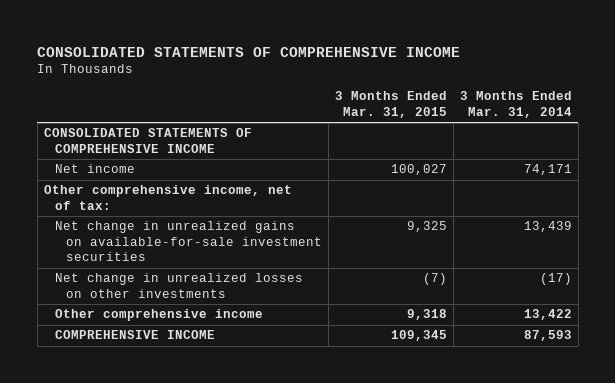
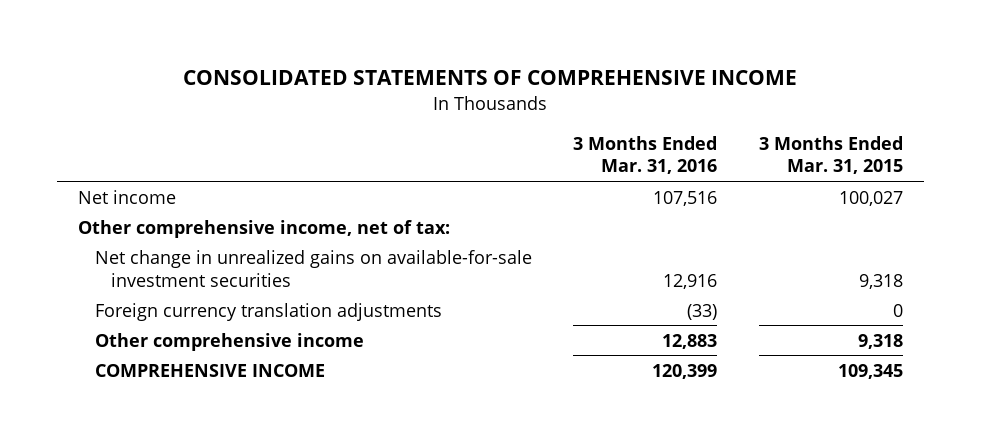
[459,91,572,118] 3 Months Ended Mar. 31, 2014 -> none
none -> [573,135,718,175] 3 Months Ended Mar. 31, 2016
[43,128,252,153] CONSOLIDATED STATEMENTS OF COMPREHENSIVE INCOME -> none
[54,273,303,298] Net change in unrealized losses on other investments -> none
[406,221,447,233] 9,325 -> [858,273,903,289] 9,318
none -> [94,302,442,321] Foreign currency translation adjustments

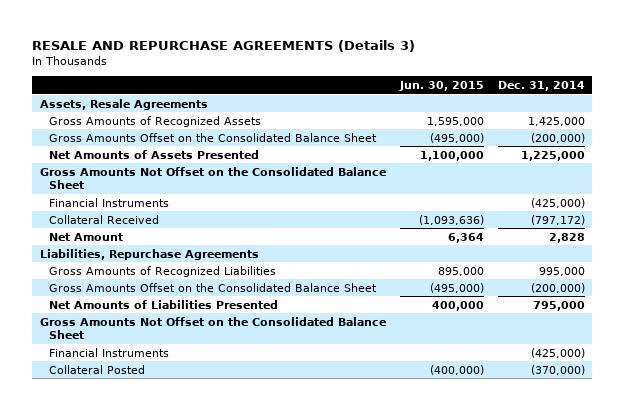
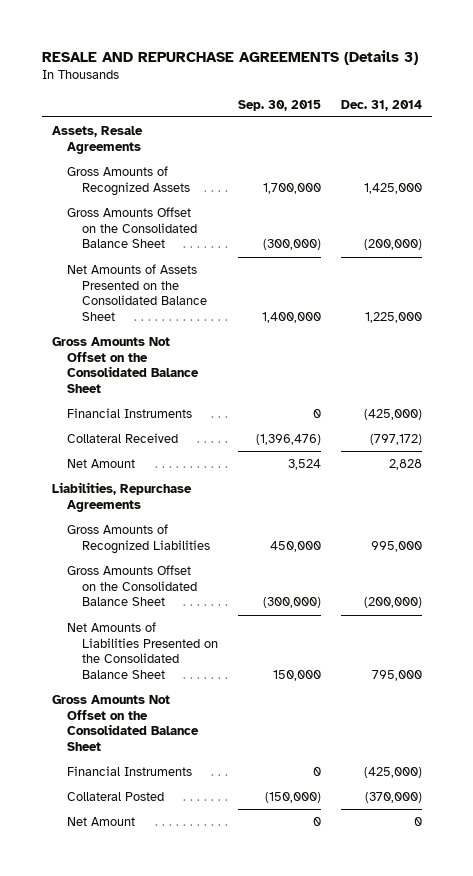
[398,81,484,92] Jun. 30, 2015 -> none
none -> [237,99,321,111] Sep. 30, 2015
[48,149,259,159] Net Amounts of Assets Presented -> [66,263,208,322] Net Amounts of Assets Presented on the Consolidated Balance Sheet
[48,299,278,309] Net Amounts of Liabilities Presented -> [66,621,219,680] Net Amounts of Liabilities Presented on the Consolidated Balance Sheet
none -> [66,816,135,826] Net Amount

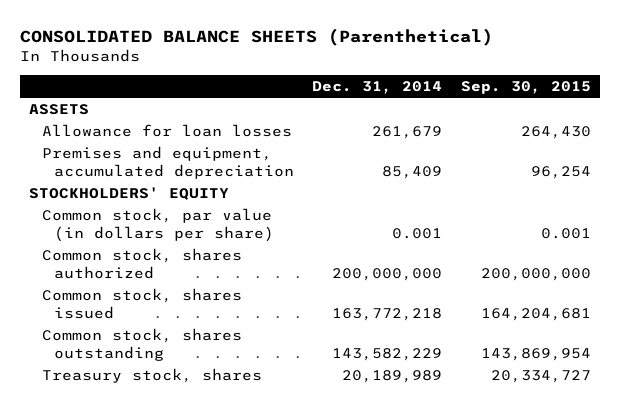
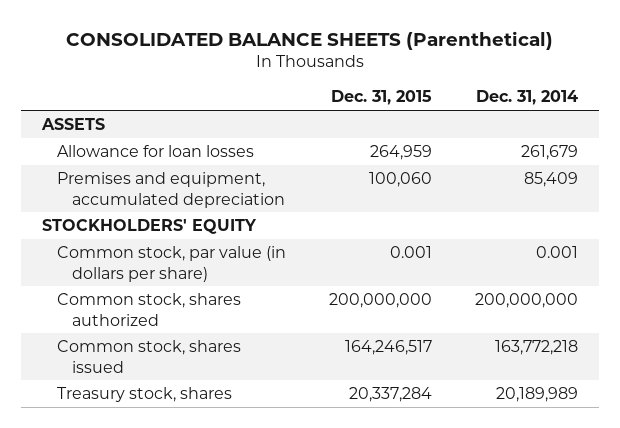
[460,81,591,95] Sep. 30, 2015 -> none
none -> [330,90,432,106] Dec. 31, 2015
[41,328,242,361] Common stock, shares outstanding -> none

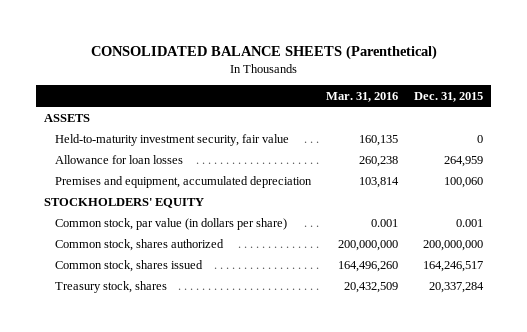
[475,90,578,106] Dec. 31, 2014 -> none
none -> [326,91,399,102] Mar. 31, 2016
none -> [54,133,289,146] Held-to-maturity investment security, fair value

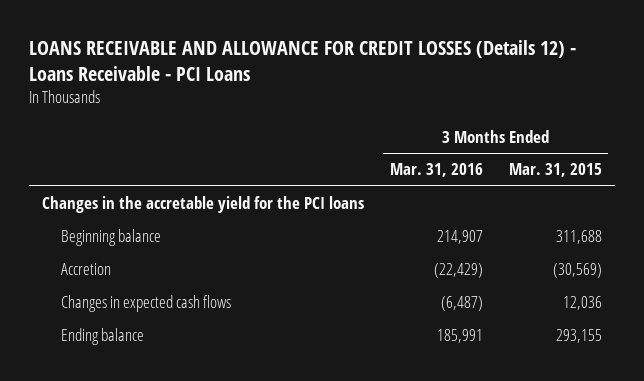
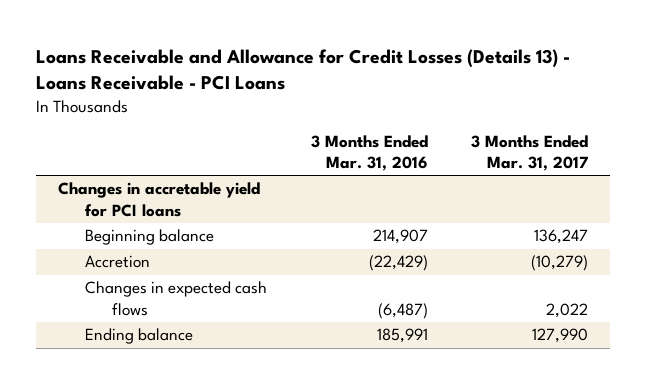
[28,39,576,81] LOANS RECEIVABLE AND ALLOWANCE FOR CREDIT LOSSES (Details 12) - Loans Receivable - PCI Loans -> [36,48,571,90] Loans Receivable and Allowance for Credit Losses (Details 13) - Loans Receivable - PCI Loans
[508,163,602,178] Mar. 31, 2015 -> none
none -> [471,134,589,172] 3 Months Ended Mar. 31, 2017
[41,196,364,214] Changes in the accretable yield for the PCI loans -> [58,182,261,217] Changes in accretable yield for PCI loans

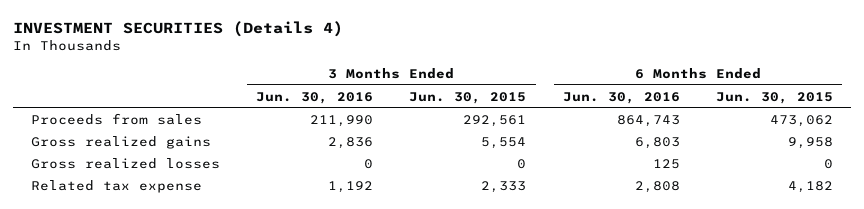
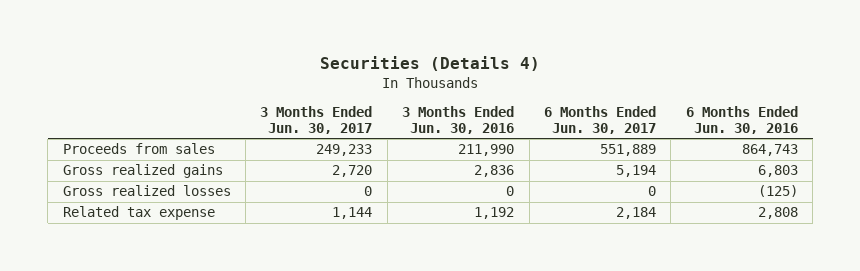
[12,20,343,37] INVESTMENT SECURITIES (Details 4) -> [320,56,541,72] Securities (Details 4)
[409,91,527,104] Jun. 30, 2015 -> none
[715,91,833,104] Jun. 30, 2015 -> none
none -> [260,105,373,134] 3 Months Ended Jun. 30, 2017
none -> [543,105,656,134] 6 Months Ended Jun. 30, 2017
[652,158,680,169] 125 -> [757,185,798,198] (125)

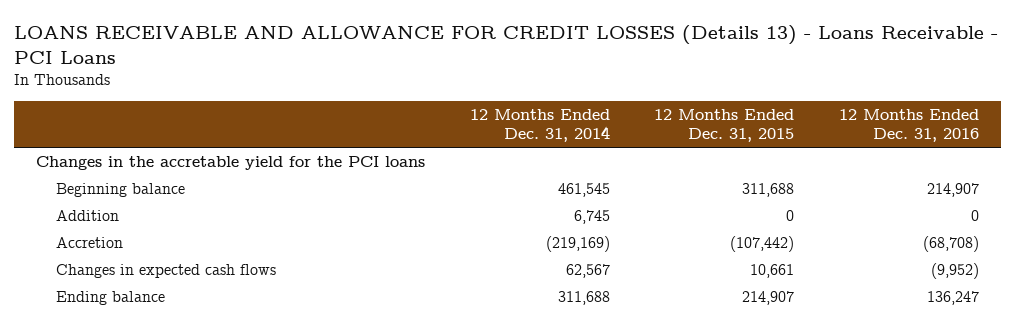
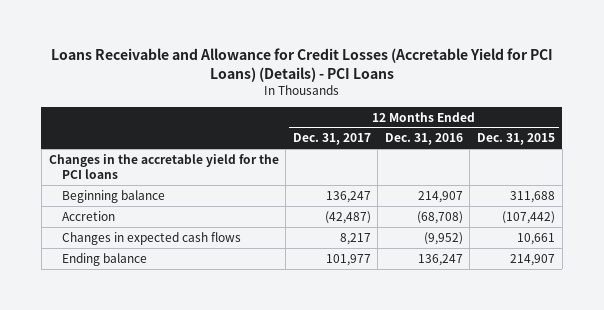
[14,24,999,64] LOANS RECEIVABLE AND ALLOWANCE FOR CREDIT LOSSES (Details 13) - Loans Receivable - PCI Loans -> [50,48,553,82] Loans Receivable and Allowance for Credit Losses (Accretable Yield for PCI Loans) (Details) - PCI Loans
[469,109,610,143] 12 Months Ended Dec. 31, 2014 -> none
none -> [292,133,371,146] Dec. 31, 2017
[55,210,119,222] Addition -> none

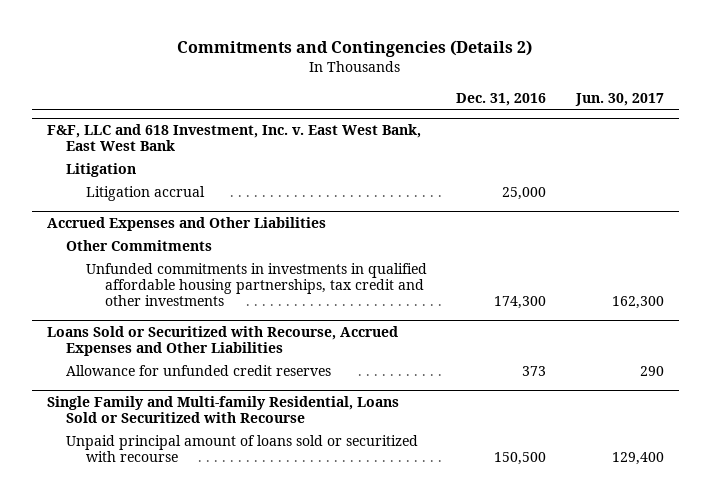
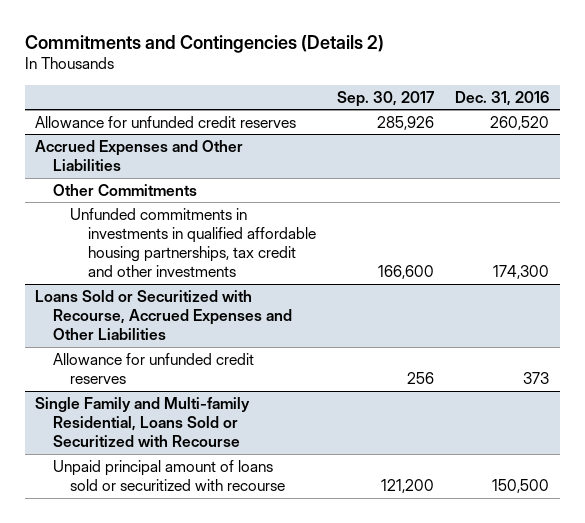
[574,92,664,106] Jun. 30, 2017 -> none
none -> [337,90,435,107] Sep. 30, 2017
[46,123,421,151] F&F, LLC and 618 Investment, Inc. v. East West Bank, East West Bank -> none
[66,162,137,177] Litigation -> none
[85,185,205,201] Litigation accrual -> none
none -> [35,115,297,128] Allowance for unfunded credit reserves

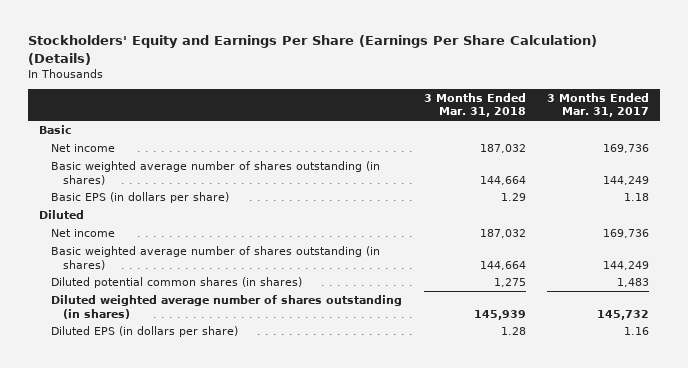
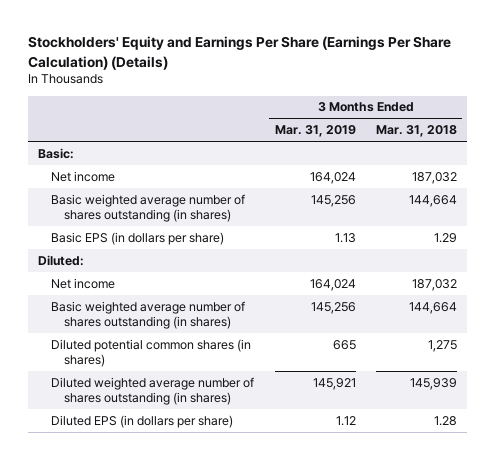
[547,93,650,118] 3 Months Ended Mar. 31, 2017 -> none
none -> [274,125,356,138] Mar. 31, 2019
[38,125,72,135] Basic -> [38,147,75,159] Basic:
[38,210,84,220] Diluted -> [38,254,85,266] Diluted:

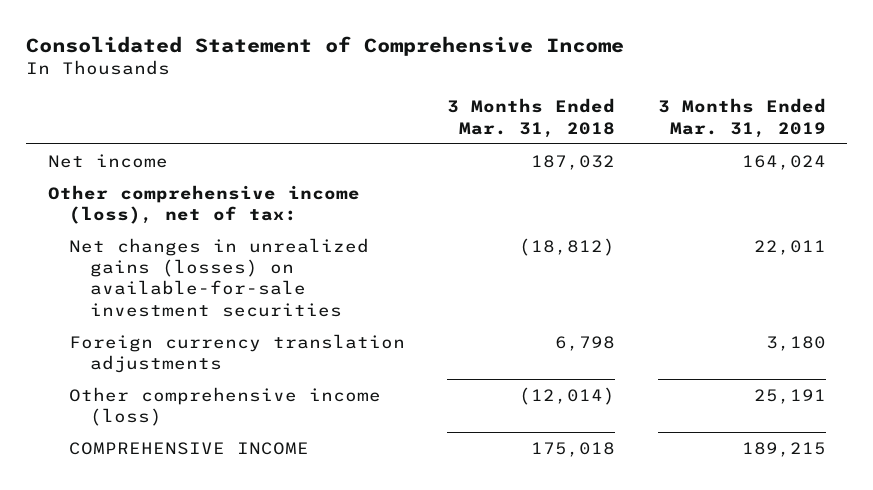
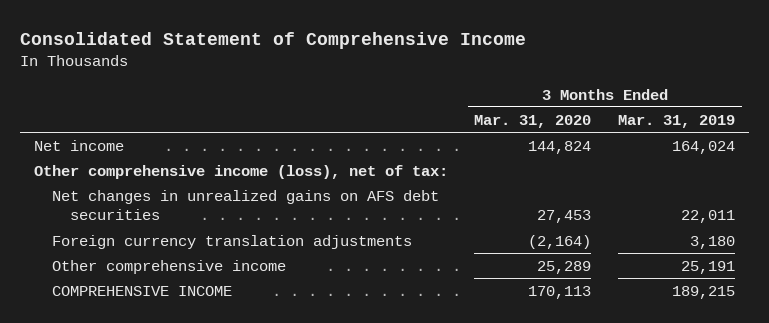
[447,98,616,138] 3 Months Ended Mar. 31, 2018 -> none
none -> [474,114,592,128] Mar. 31, 2020
[68,237,369,317] Net changes in unrealized gains (losses) on available-for-sale investment securities -> [51,189,439,221] Net changes in unrealized gains on AFS debt securities
[68,386,381,426] Other comprehensive income (loss) -> [51,259,286,274] Other comprehensive income

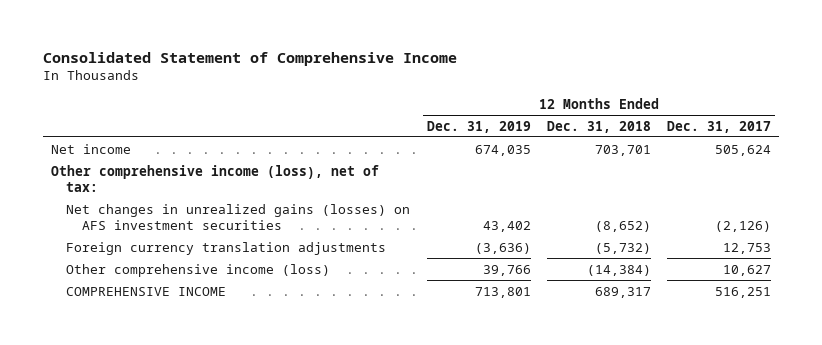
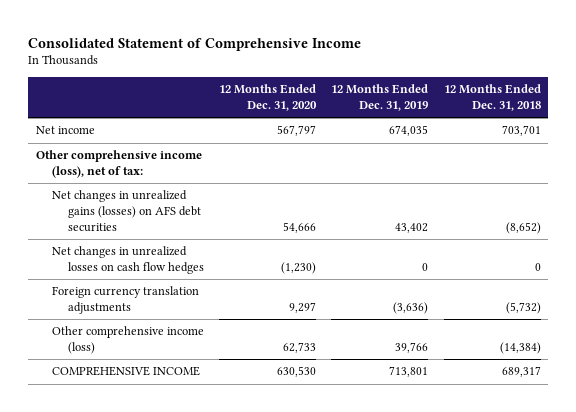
[666,120,771,133] Dec. 31, 2017 -> none
none -> [218,84,317,112] 12 Months Ended Dec. 31, 2020
[66,203,411,230] Net changes in unrealized gains (losses) on AFS investment securities -> [51,190,201,232] Net changes in unrealized gains (losses) on AFS debt securities
none -> [51,246,204,275] Net changes in unrealized losses on cash flow hedges

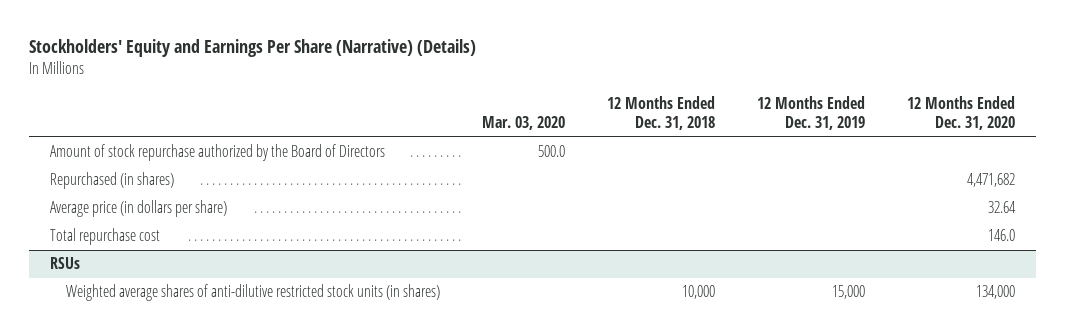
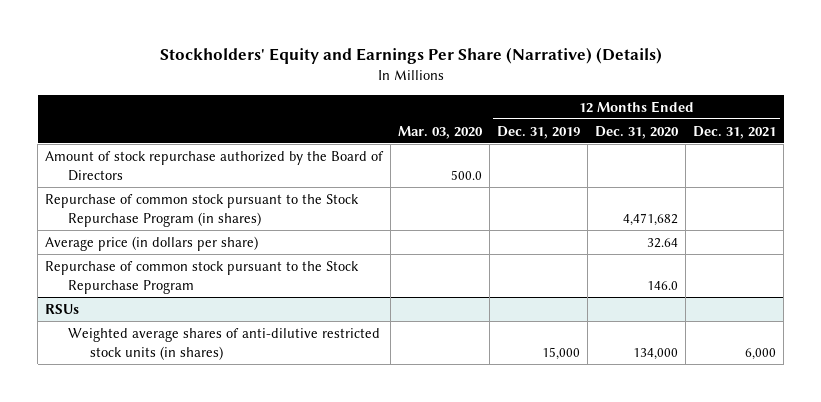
[606,95,715,131] 12 Months Ended Dec. 31, 2018 -> none
none -> [693,125,777,139] Dec. 31, 2021
[49,172,174,190] Repurchased (in shares) -> [45,193,360,227] Repurchase of common stock pursuant to the Stock Repurchase Program (in shares)
[49,228,160,246] Total repurchase cost -> [45,260,360,294] Repurchase of common stock pursuant to the Stock Repurchase Program

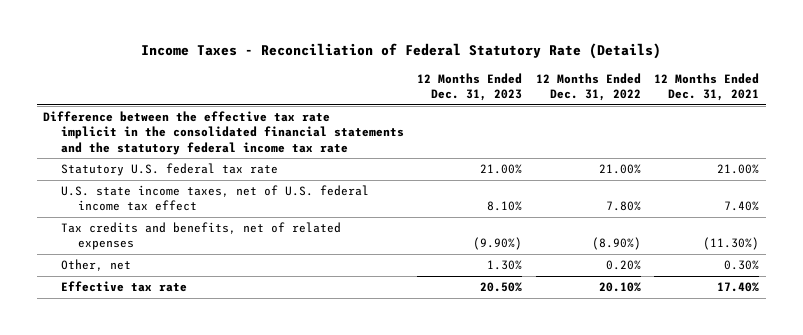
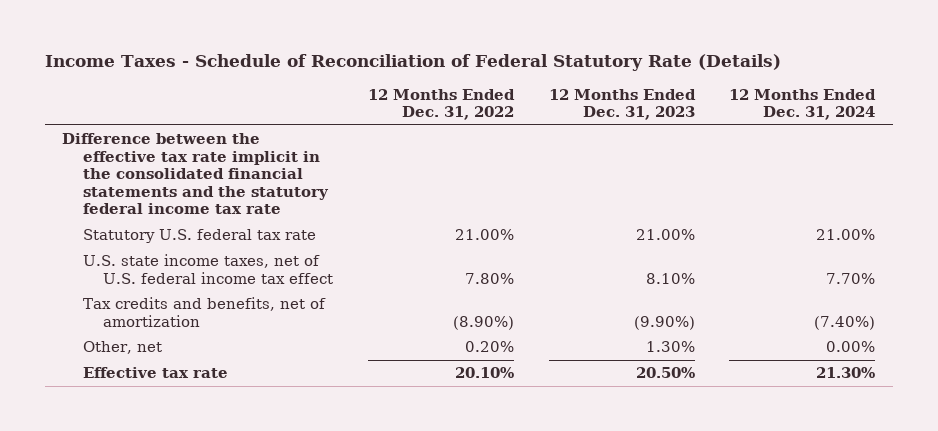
[141,43,662,60] Income Taxes - Reconciliation of Federal Statutory Rate (Details) -> [44,54,781,72] Income Taxes - Schedule of Reconciliation of Federal Statutory Rate (Details)
[654,72,760,101] 12 Months Ended Dec. 31, 2021 -> none
none -> [729,88,877,121] 12 Months Ended Dec. 31, 2024
[60,222,341,251] Tax credits and benefits, net of related expenses -> [82,297,326,327] Tax credits and benefits, net of amortization

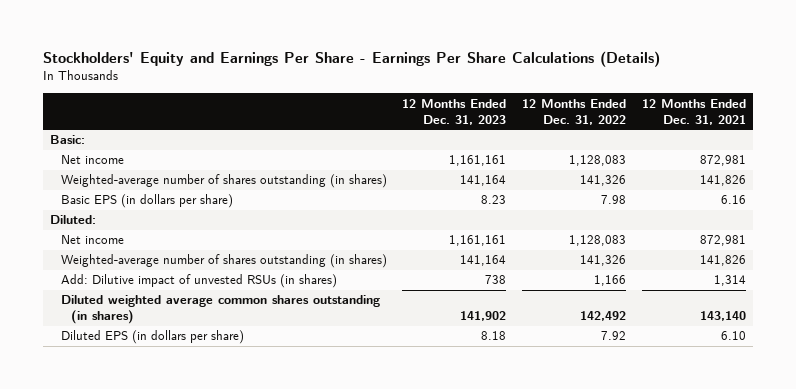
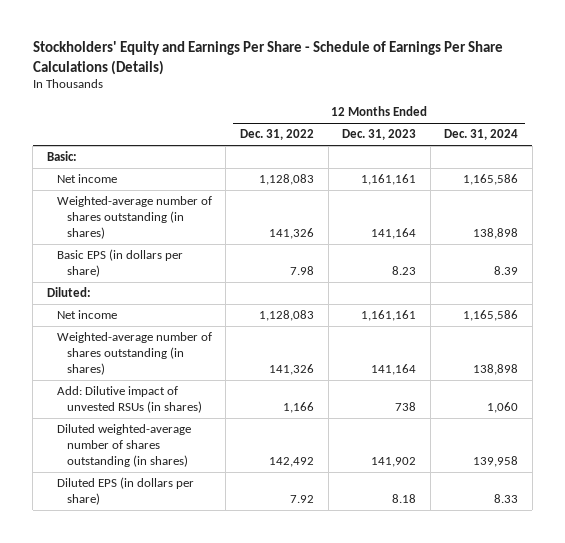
[42,50,660,67] Stockholders' Equity and Earnings Per Share - Earnings Per Share Calculations (Details) -> [32,41,503,75] Stockholders' Equity and Earnings Per Share - Schedule of Earnings Per Share Calculations (Details)
[641,98,746,125] 12 Months Ended Dec. 31, 2021 -> none
none -> [444,129,519,141] Dec. 31, 2024
[60,295,380,325] Diluted weighted average common shares outstanding (in shares) -> [56,424,191,468] Diluted weighted-average number of shares outstanding (in shares)

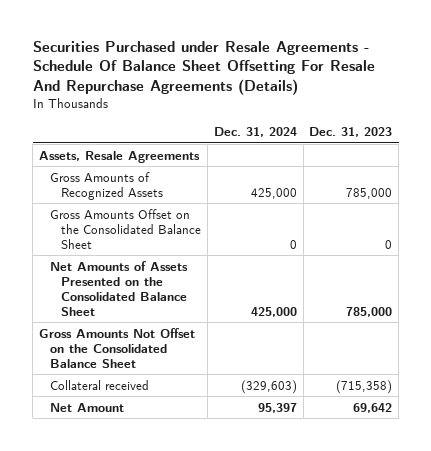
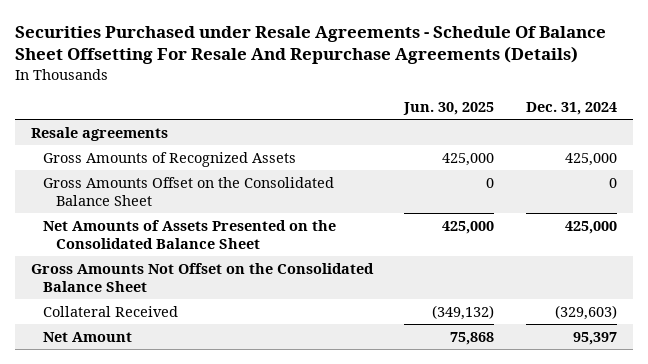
[309,126,393,137] Dec. 31, 2023 -> none
none -> [403,102,495,116] Jun. 30, 2025
[38,150,200,163] Assets, Resale Agreements -> [30,126,168,141] Resale agreements
[50,379,150,390] Collateral received -> [43,305,179,317] Collateral Received

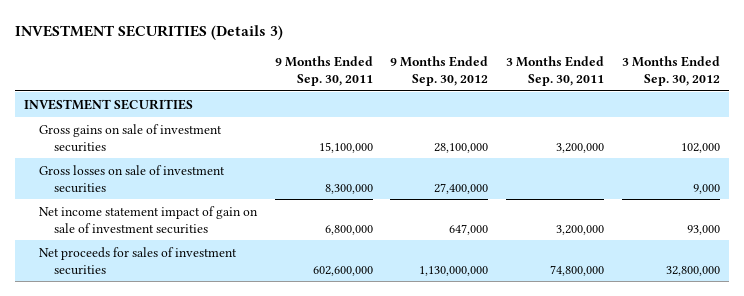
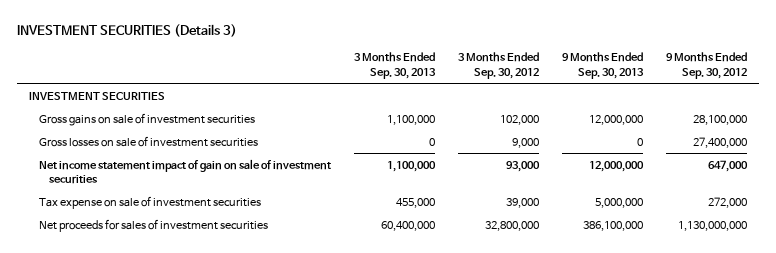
[274,56,373,86] 9 Months Ended Sep. 30, 2011 -> none
[506,56,605,86] 3 Months Ended Sep. 30, 2011 -> none
none -> [353,52,436,79] 3 Months Ended Sep. 30, 2013
none -> [562,52,645,79] 9 Months Ended Sep. 30, 2013
none -> [38,195,261,209] Tax expense on sale of investment securities

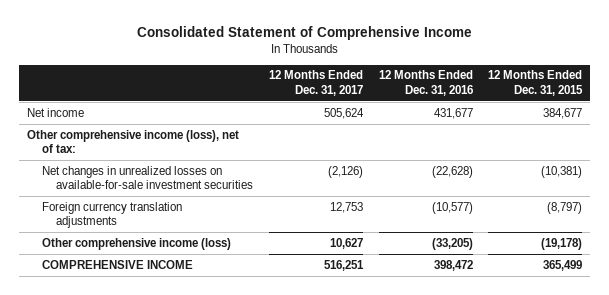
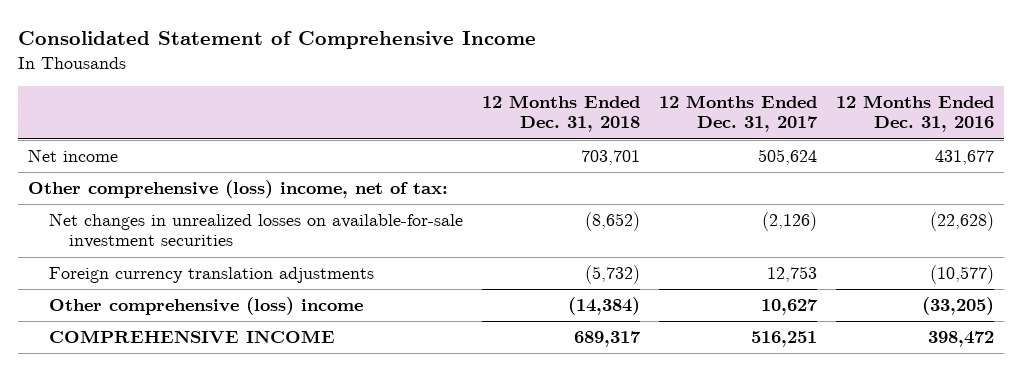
[488,70,584,96] 12 Months Ended Dec. 31, 2015 -> none
none -> [481,95,640,133] 12 Months Ended Dec. 31, 2018
[26,129,239,154] Other comprehensive income (loss), net of tax: -> [28,180,449,199] Other comprehensive (loss) income, net of tax:
[41,237,231,250] Other comprehensive income (loss) -> [48,297,363,316] Other comprehensive (loss) income

